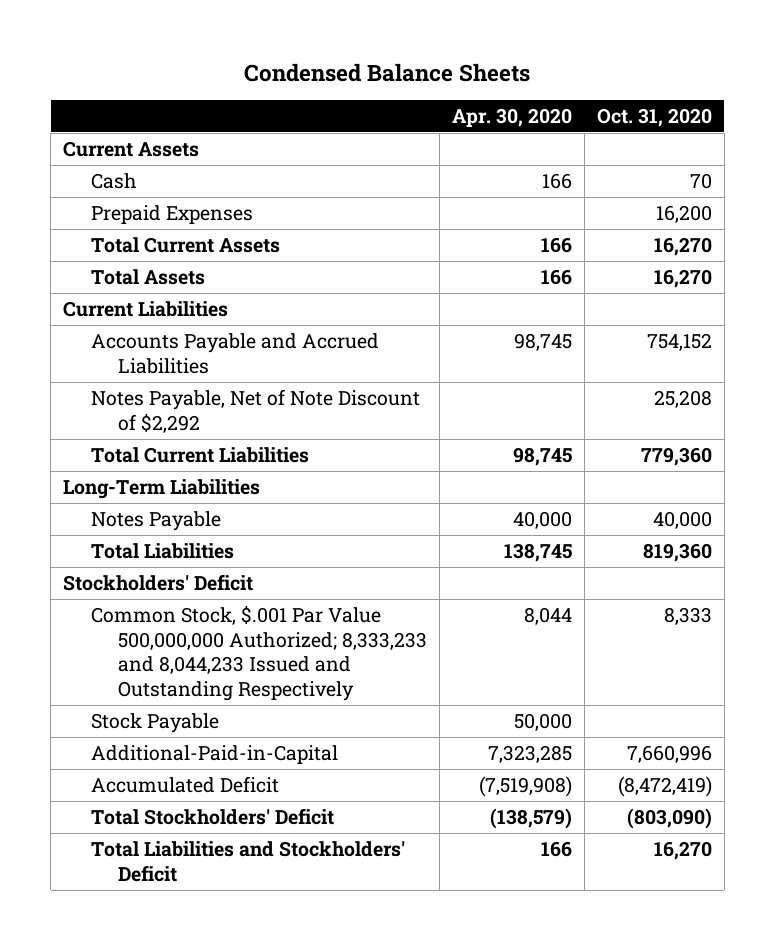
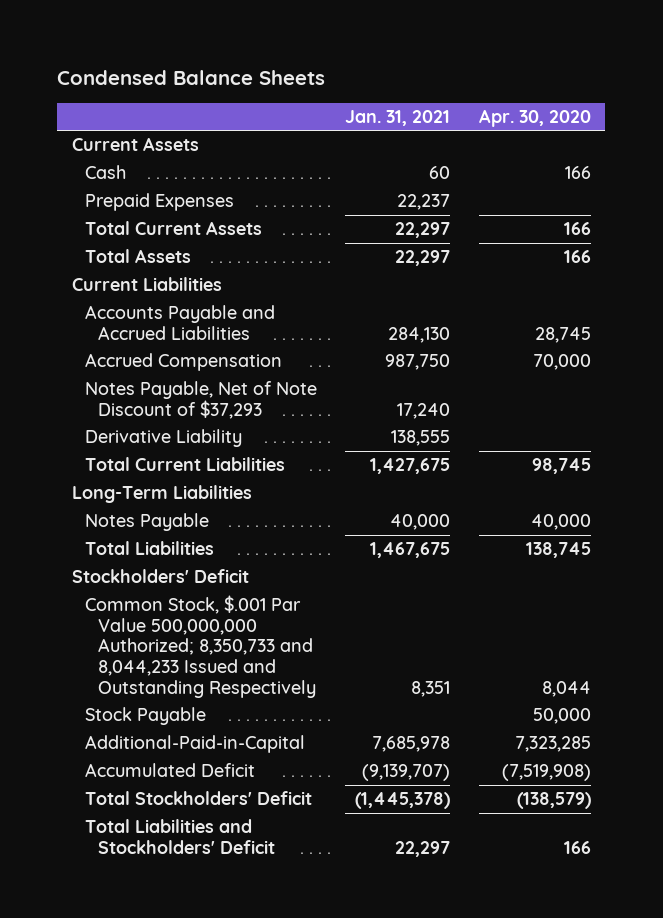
[596,108,712,128] Oct. 31, 2020 -> none
none -> [345,109,451,126] Jan. 31, 2021
[514,332,573,351] 98,745 -> [535,326,592,343] 28,745
none -> [84,353,282,372] Accrued Compensation
[90,388,420,433] Notes Payable, Net of Note Discount of $2,292 -> [84,381,317,419] Notes Payable, Net of Note Discount of $37,293
none -> [84,429,242,448] Derivative Liability
[90,604,428,702] Common Stock, $.001 Par Value 500,000,000 Authorized; 8,333,233 and 8,044,233 Issued and Outstanding Respectively -> [84,595,316,698] Common Stock, $.001 Par Value 500,000,000 Authorized; 8,350,733 and 8,044,233 Issued and Outstanding Respectively

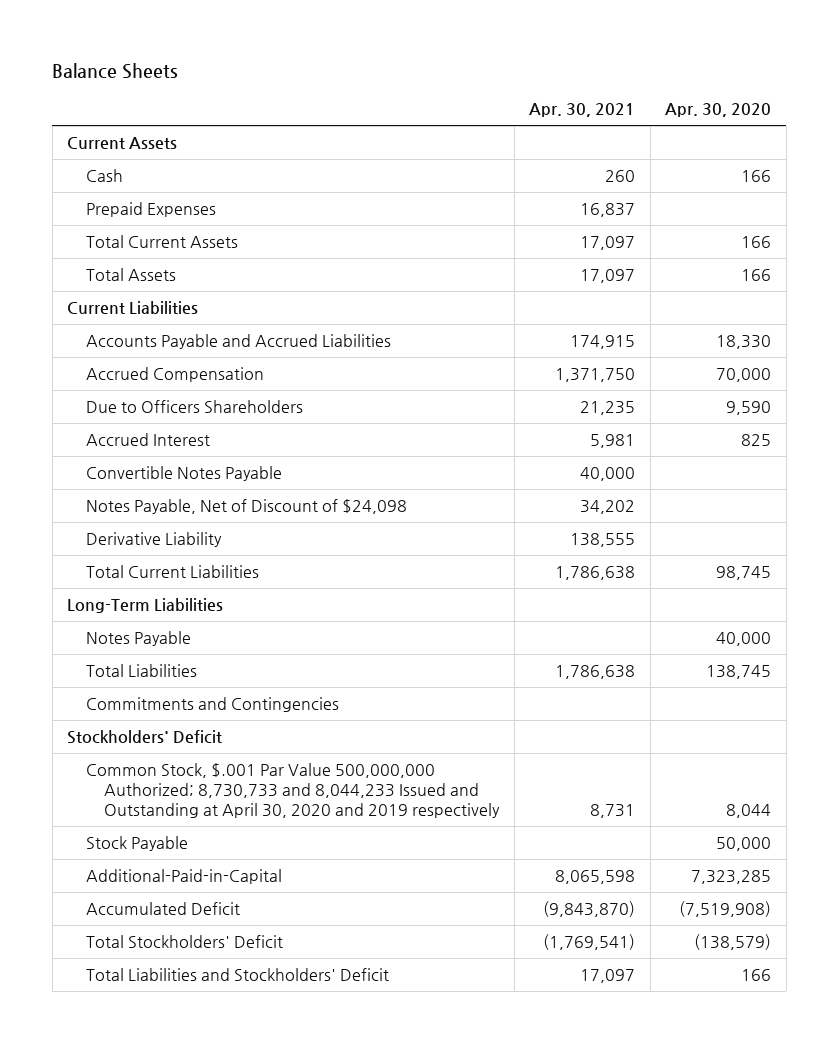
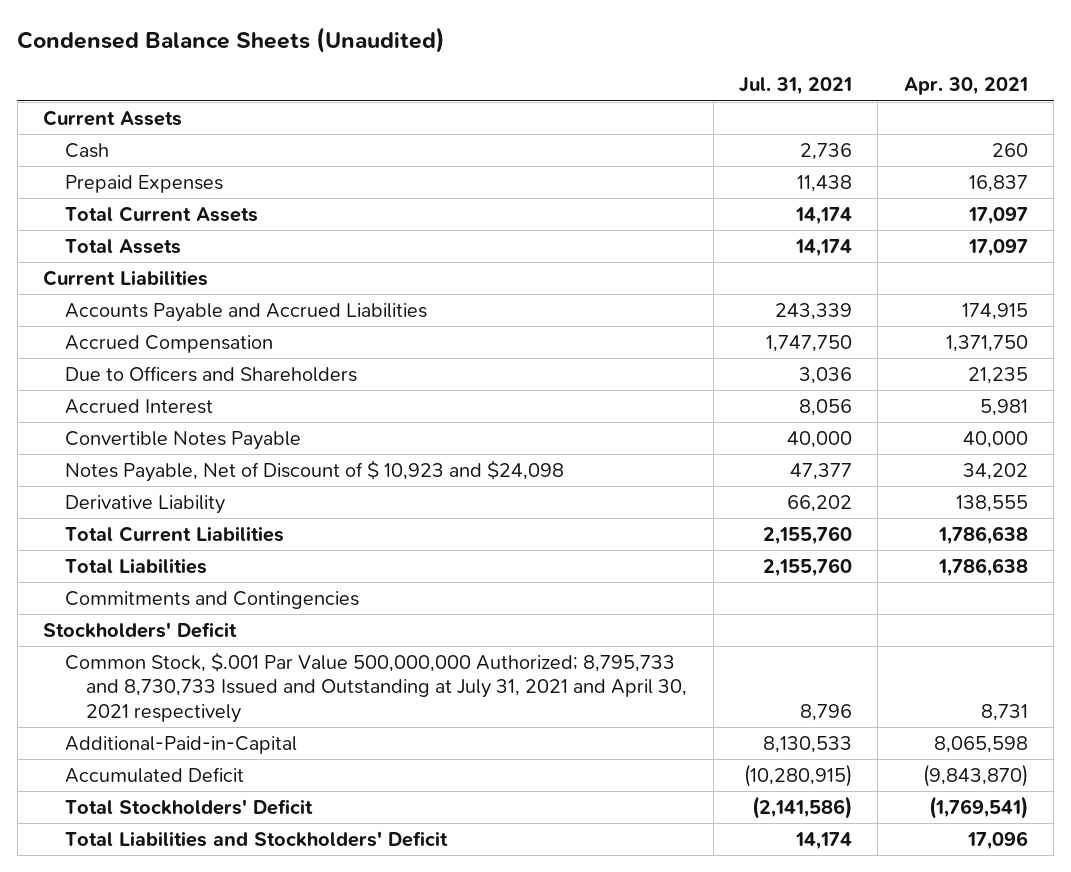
[52,62,179,79] Balance Sheets -> [17,27,446,54] Condensed Balance Sheets (Unaudited)
[665,103,772,118] Apr. 30, 2020 -> none
none -> [739,77,853,96] Jul. 31, 2021
[85,399,303,413] Due to Officers Shareholders -> [64,366,357,383] Due to Officers and Shareholders
[85,498,407,514] Notes Payable, Net of Discount of $24,098 -> [64,460,564,483] Notes Payable, Net of Discount of $ 10,923 and $24,098
[67,597,224,613] Long-Term Liabilities -> none
[85,630,191,646] Notes Payable -> none
[85,835,188,851] Stock Payable -> none
[85,762,501,819] Common Stock, $.001 Par Value 500,000,000 Authorized; 8,730,733 and 8,044,233 Issued and Outstanding at April 30, 2020 and 2019 respectively -> [64,652,688,723] Common Stock, $.001 Par Value 500,000,000 Authorized; 8,795,733 and 8,730,733 Issued and Outstanding at July 31, 2021 and April 30, 2021 respectively
[580,968,636,983] 17,097 -> [966,831,1028,851] 17,096

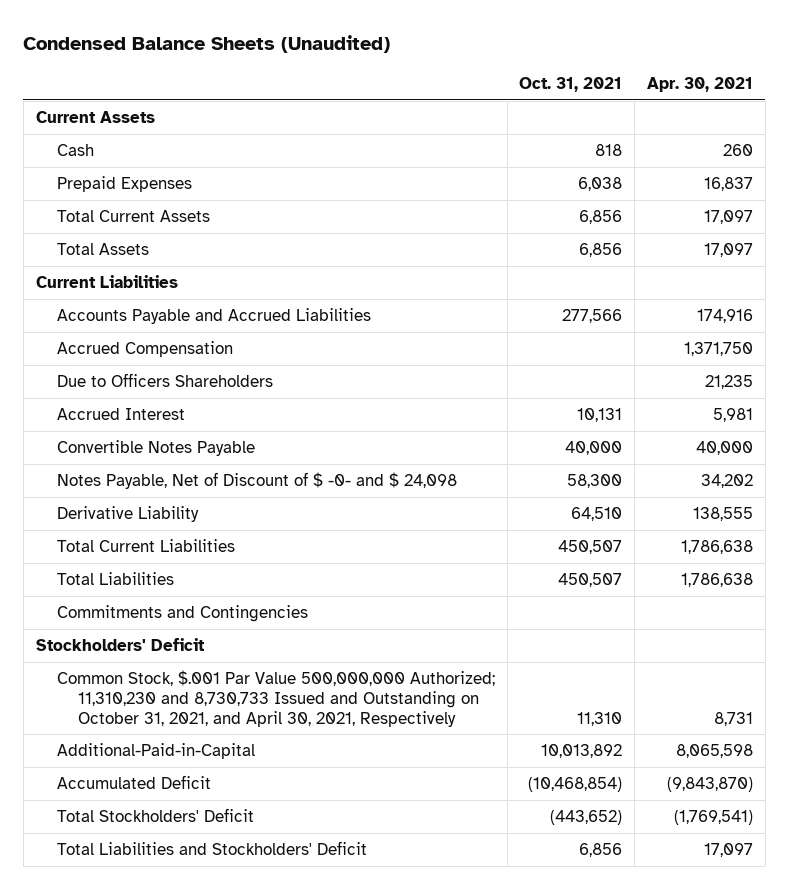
[739,77,853,96] Jul. 31, 2021 -> none
none -> [519,77,623,93] Oct. 31, 2021
[961,303,1028,321] 174,915 -> [697,309,754,324] 174,916
[64,366,357,383] Due to Officers and Shareholders -> [56,373,273,388] Due to Officers Shareholders
[64,460,564,483] Notes Payable, Net of Discount of $ 10,923 and $24,098 -> [56,472,457,490] Notes Payable, Net of Discount of $ -0- and $ 24,098
[64,652,688,723] Common Stock, $.001 Par Value 500,000,000 Authorized; 8,795,733 and 8,730,733 Issued and Outstanding at July 31, 2021 and April 30, 2021 respectively -> [56,670,495,727] Common Stock, $.001 Par Value 500,000,000 Authorized; 11,310,230 and 8,730,733 Issued and Outstanding on October 31, 2021, and April 30, 2021, Respectively
[966,831,1028,851] 17,096 -> [704,843,754,858] 17,097

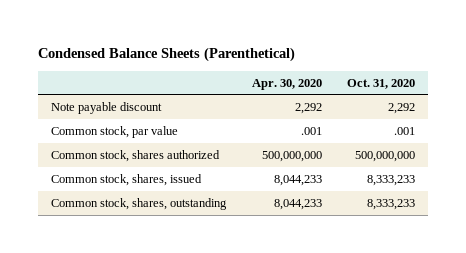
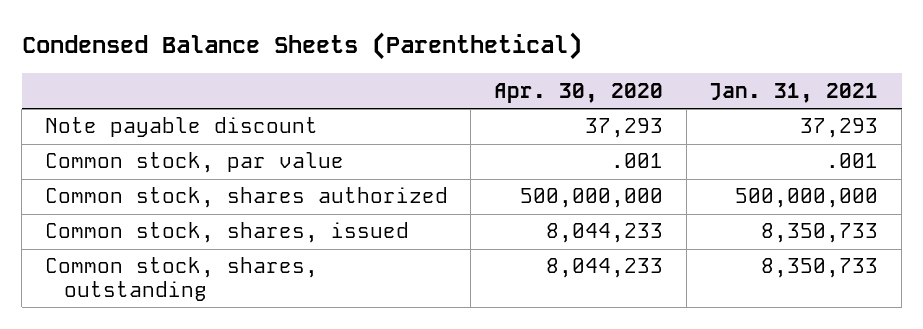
[347,78,416,89] Oct. 31, 2020 -> none
none -> [709,82,879,103] Jan. 31, 2021
[294,103,322,115] 2,292 -> [585,118,664,139] 37,293

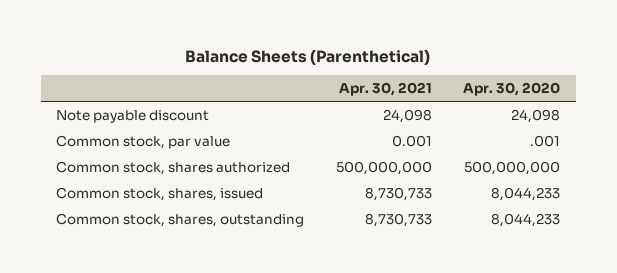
[21,32,582,61] Condensed Balance Sheets (Parenthetical) -> [185,48,431,65] Balance Sheets (Parenthetical)
[709,82,879,103] Jan. 31, 2021 -> none
none -> [338,82,432,97] Apr. 30, 2021
[585,118,664,139] 37,293 -> [511,109,561,124] 24,098

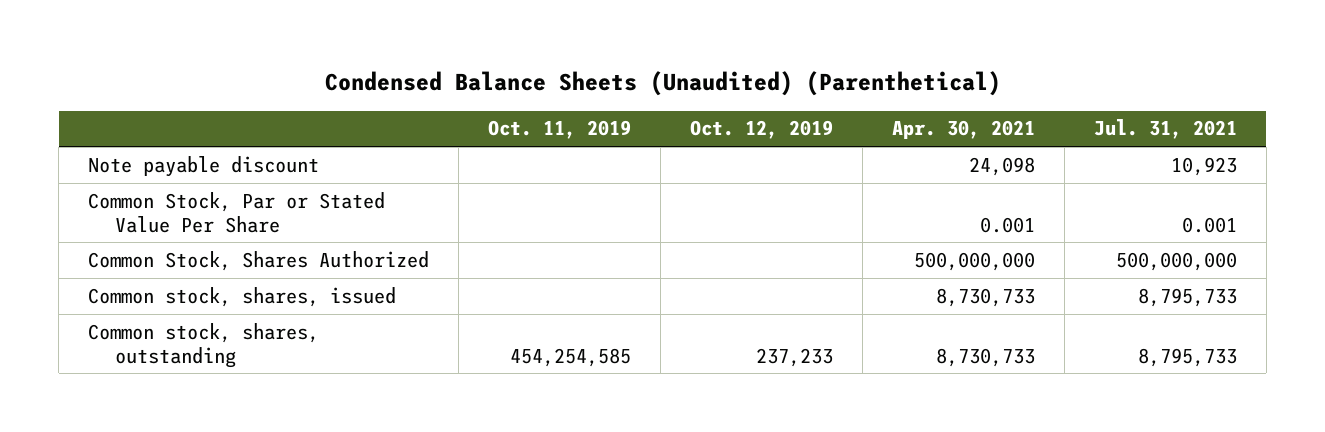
[185,48,431,65] Balance Sheets (Parenthetical) -> [324,71,1001,97] Condensed Balance Sheets (Unaudited) (Parenthetical)
[463,82,561,97] Apr. 30, 2020 -> none
none -> [488,120,632,140] Oct. 11, 2019
none -> [690,120,834,140] Oct. 12, 2019
none -> [1093,119,1237,140] Jul. 31, 2021
[56,135,231,150] Common stock, par value -> [88,191,386,233] Common Stock, Par or Stated Value Per Share
[56,161,291,176] Common stock, shares authorized -> [88,250,430,271] Common Stock, Shares Authorized

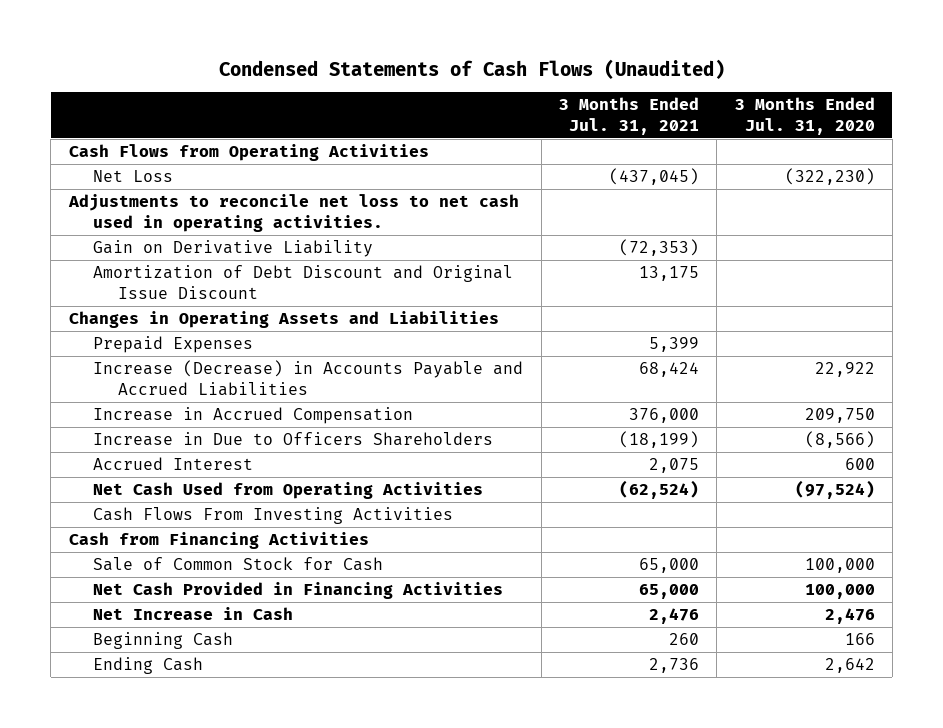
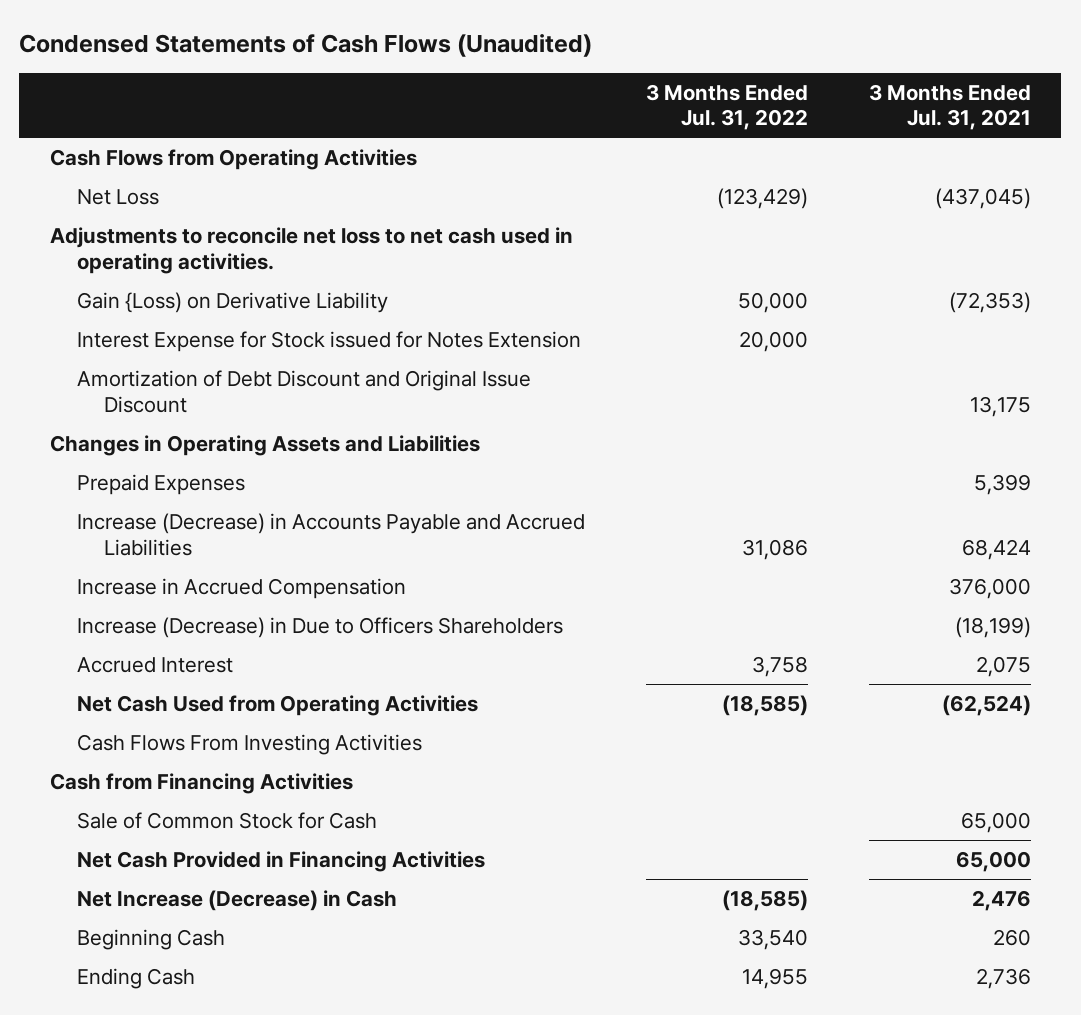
[734,97,875,135] 3 Months Ended Jul. 31, 2020 -> none
none -> [645,83,808,131] 3 Months Ended Jul. 31, 2022
[93,240,374,258] Gain on Derivative Liability -> [77,292,389,314] Gain {Loss) on Derivative Liability
none -> [77,331,582,353] Interest Expense for Stock issued for Notes Extension
[93,432,494,447] Increase in Due to Officers Shareholders -> [77,617,564,639] Increase (Decrease) in Due to Officers Shareholders
[93,607,294,621] Net Increase in Cash -> [77,890,398,912] Net Increase (Decrease) in Cash

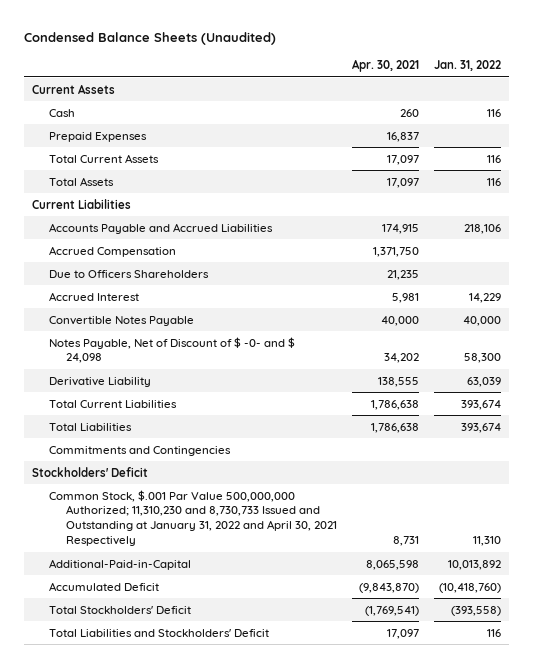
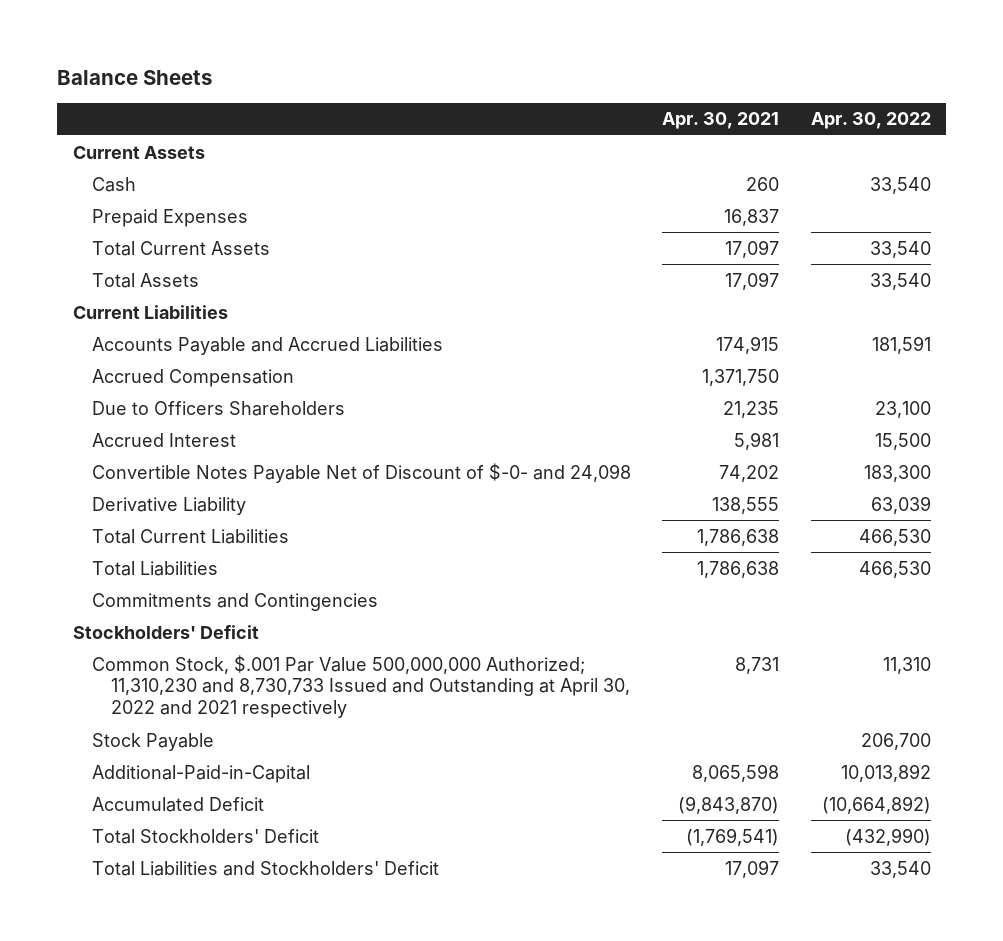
[23,31,276,45] Condensed Balance Sheets (Unaudited) -> [57,69,213,85] Balance Sheets
[434,60,502,72] Jan. 31, 2022 -> none
none -> [810,112,931,130] Apr. 30, 2022
[48,336,295,364] Notes Payable, Net of Discount of $ -0- and $ 24,098 -> none
[48,315,194,326] Convertible Notes Payable -> [91,462,631,483] Convertible Notes Payable Net of Discount of $-0- and 24,098
[381,315,420,326] 40,000 -> [719,464,780,482] 74,202
[48,489,338,547] Common Stock, $.001 Par Value 500,000,000 Authorized; 11,310,230 and 8,730,733 Issued and Outstanding at January 31, 2022 and April 30, 2021 Respectively -> [91,654,630,719] Common Stock, $.001 Par Value 500,000,000 Authorized; 11,310,230 and 8,730,733 Issued and Outstanding at April 30, 2022 and 2021 respectively
none -> [91,732,214,751] Stock Payable

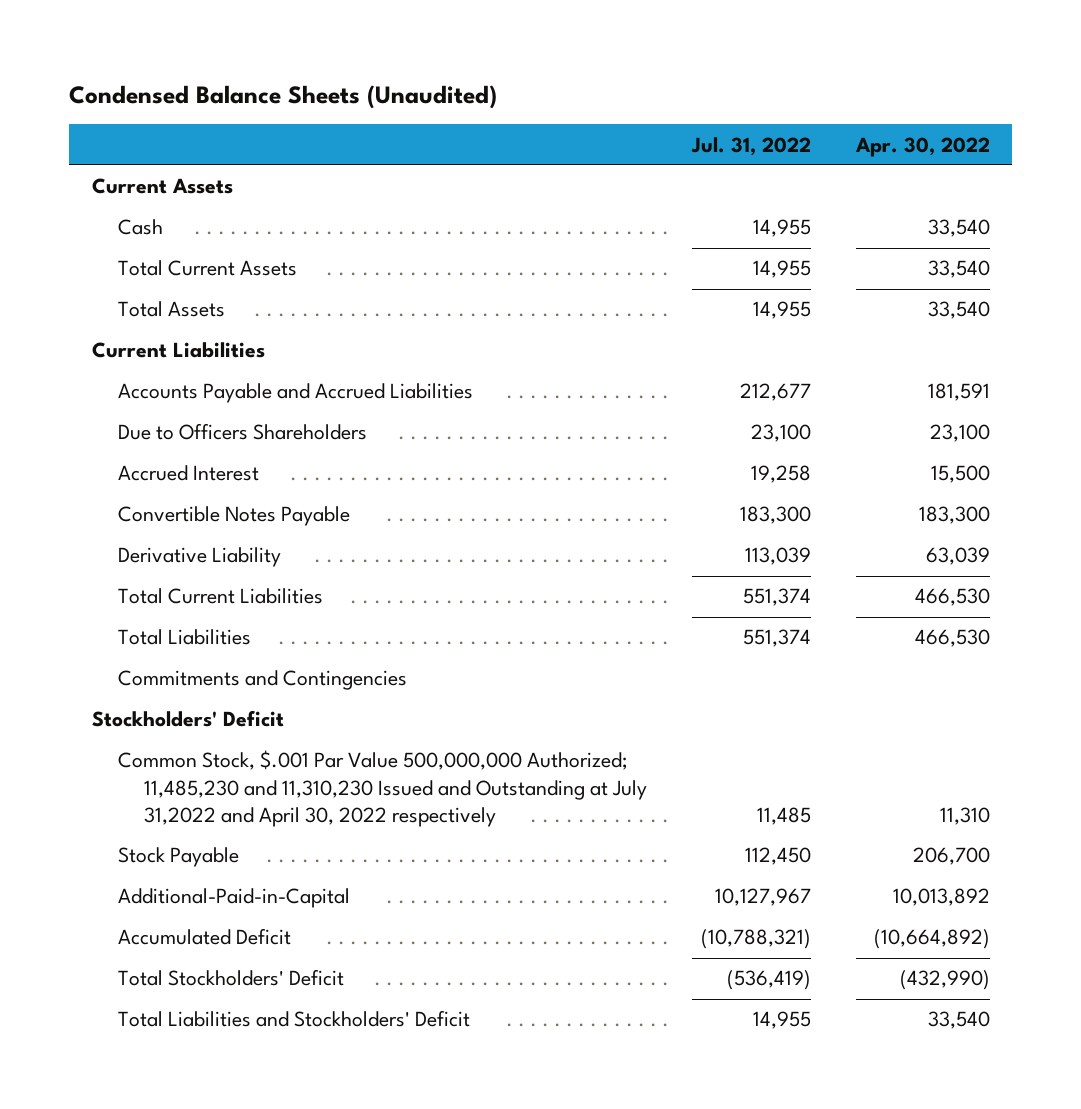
[57,69,213,85] Balance Sheets -> [69,84,498,109] Condensed Balance Sheets (Unaudited)
[662,112,780,130] Apr. 30, 2021 -> none
none -> [690,136,811,156] Jul. 31, 2022
[91,208,248,227] Prepaid Expenses -> none
[91,368,294,387] Accrued Compensation -> none
[91,462,631,483] Convertible Notes Payable Net of Discount of $-0- and 24,098 -> [117,506,350,527] Convertible Notes Payable
[91,654,630,719] Common Stock, $.001 Par Value 500,000,000 Authorized; 11,310,230 and 8,730,733 Issued and Outstanding at April 30, 2022 and 2021 respectively -> [117,750,647,827] Common Stock, $.001 Par Value 500,000,000 Authorized; 11,485,230 and 11,310,230 Issued and Outstanding at July 31,2022 and April 30, 2022 respectively

